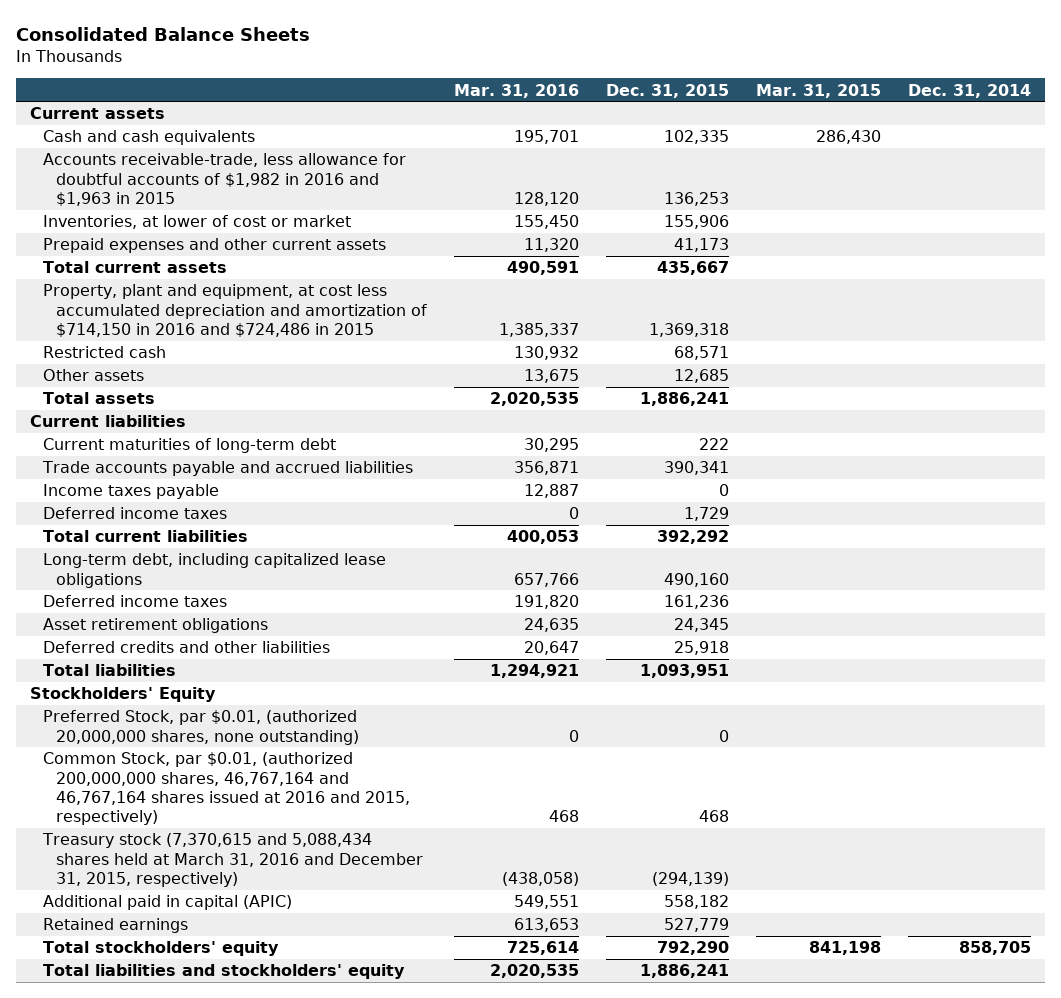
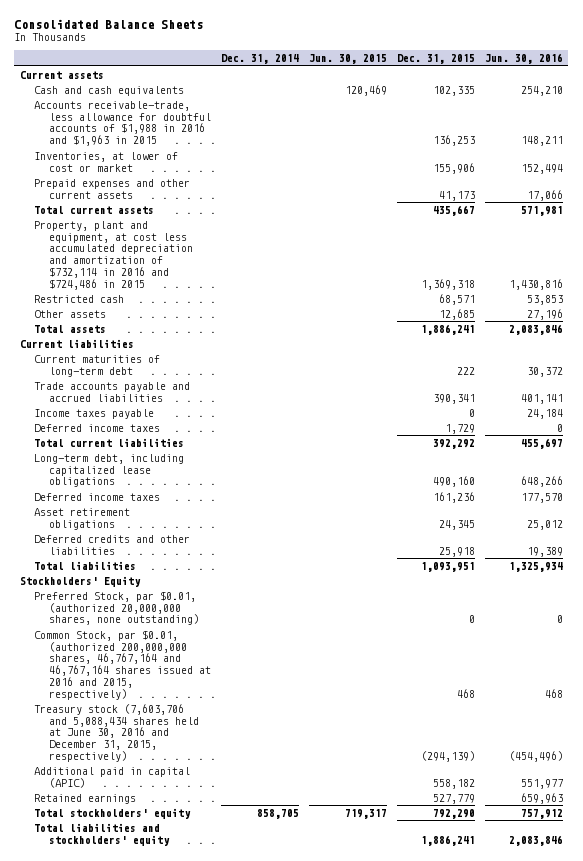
[454,83,580,98] Mar. 31, 2016 -> none
[756,83,882,98] Mar. 31, 2015 -> none
none -> [308,54,387,65] Jun. 30, 2015
none -> [485,53,564,65] Jun. 30, 2016
[43,153,407,206] Accounts receivable-trade, less allowance for doubtful accounts of $1,982 in 2016 and $1,963 in 2015 -> [34,100,211,147] Accounts receivable-trade, less allowance for doubtful accounts of $1,988 in 2016 and $1,963 in 2015
[43,284,428,337] Property, plant and equipment, at cost less accumulated depreciation and amortization of $714,150 in 2016 and $724,486 in 2015 -> [34,220,193,290] Property, plant and equipment, at cost less accumulated depreciation and amortization of $732,114 in 2016 and $724,486 in 2015
[42,833,424,887] Treasury stock (7,370,615 and 5,088,434 shares held at March 31, 2016 and December 31, 2015, respectively) -> [34,703,199,763] Treasury stock (7,603,706 and 5,088,434 shares held at June 30, 2016 and December 31, 2015, respectively)

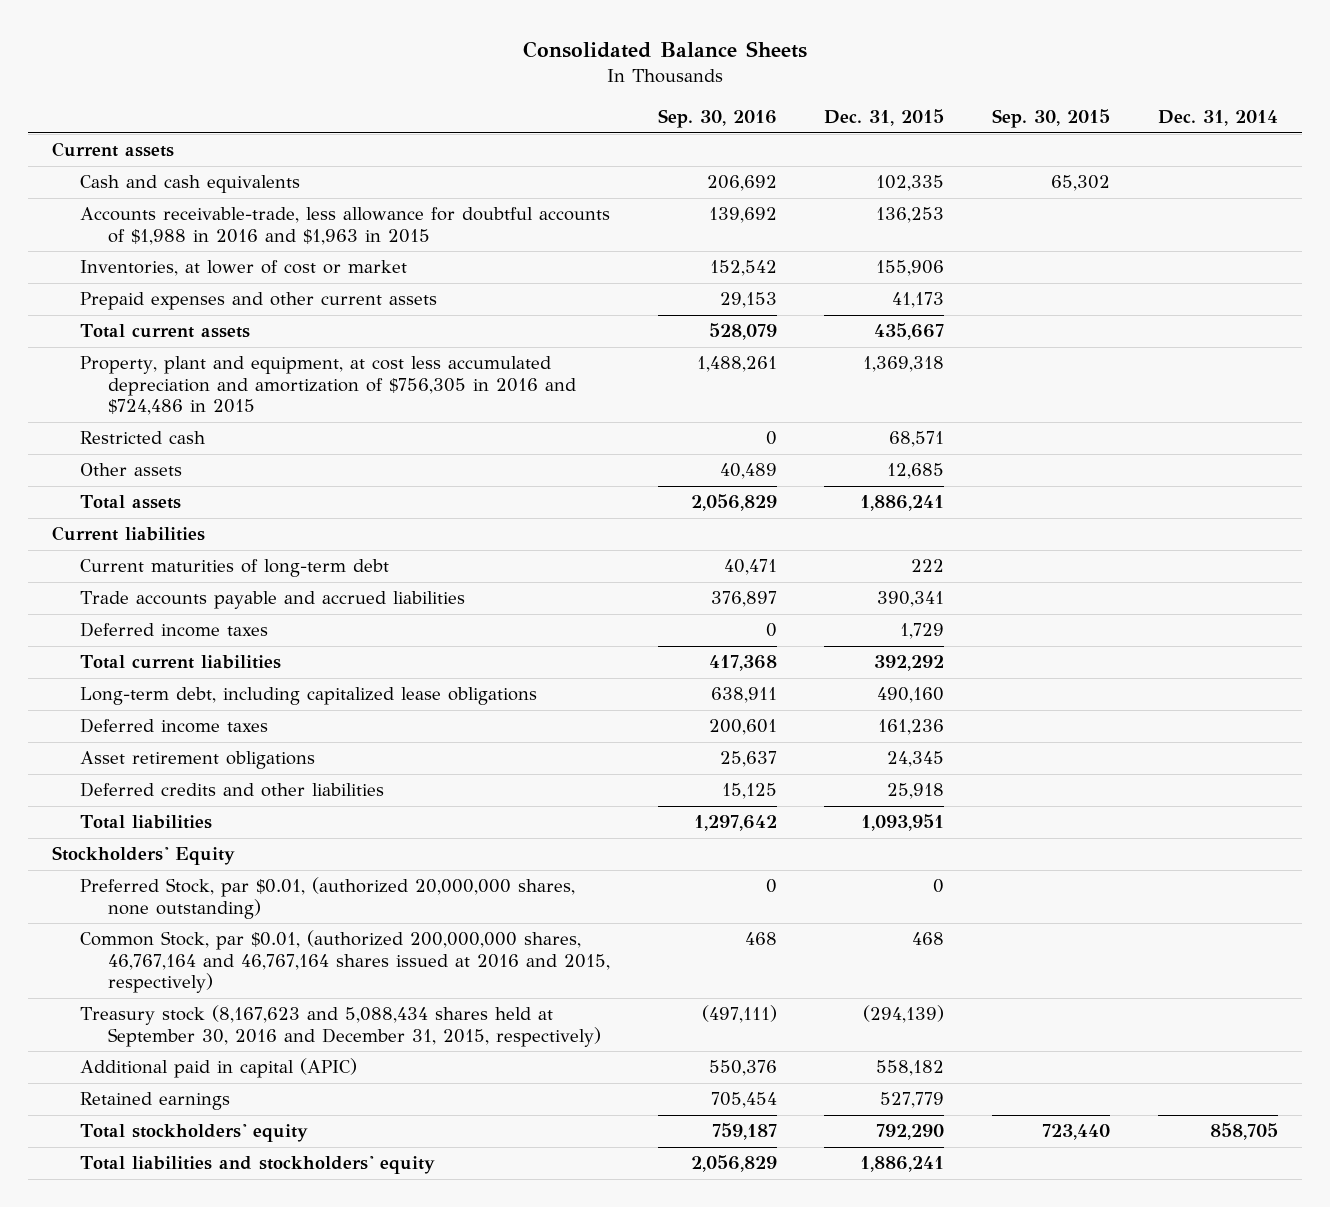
[308,54,387,65] Jun. 30, 2015 -> none
[485,53,564,65] Jun. 30, 2016 -> none
none -> [657,108,777,128] Sep. 30, 2016
none -> [992,108,1111,128] Sep. 30, 2015
[34,220,193,290] Property, plant and equipment, at cost less accumulated depreciation and amortization of $732,114 in 2016 and $724,486 in 2015 -> [79,356,576,416] Property, plant and equipment, at cost less accumulated depreciation and amortization of $756,305 in 2016 and $724,486 in 2015
[34,408,155,419] Income taxes payable -> none
[34,703,199,763] Treasury stock (7,603,706 and 5,088,434 shares held at June 30, 2016 and December 31, 2015, respectively) -> [79,1005,601,1047] Treasury stock (8,167,623 and 5,088,434 shares held at September 30, 2016 and December 31, 2015, respectively)

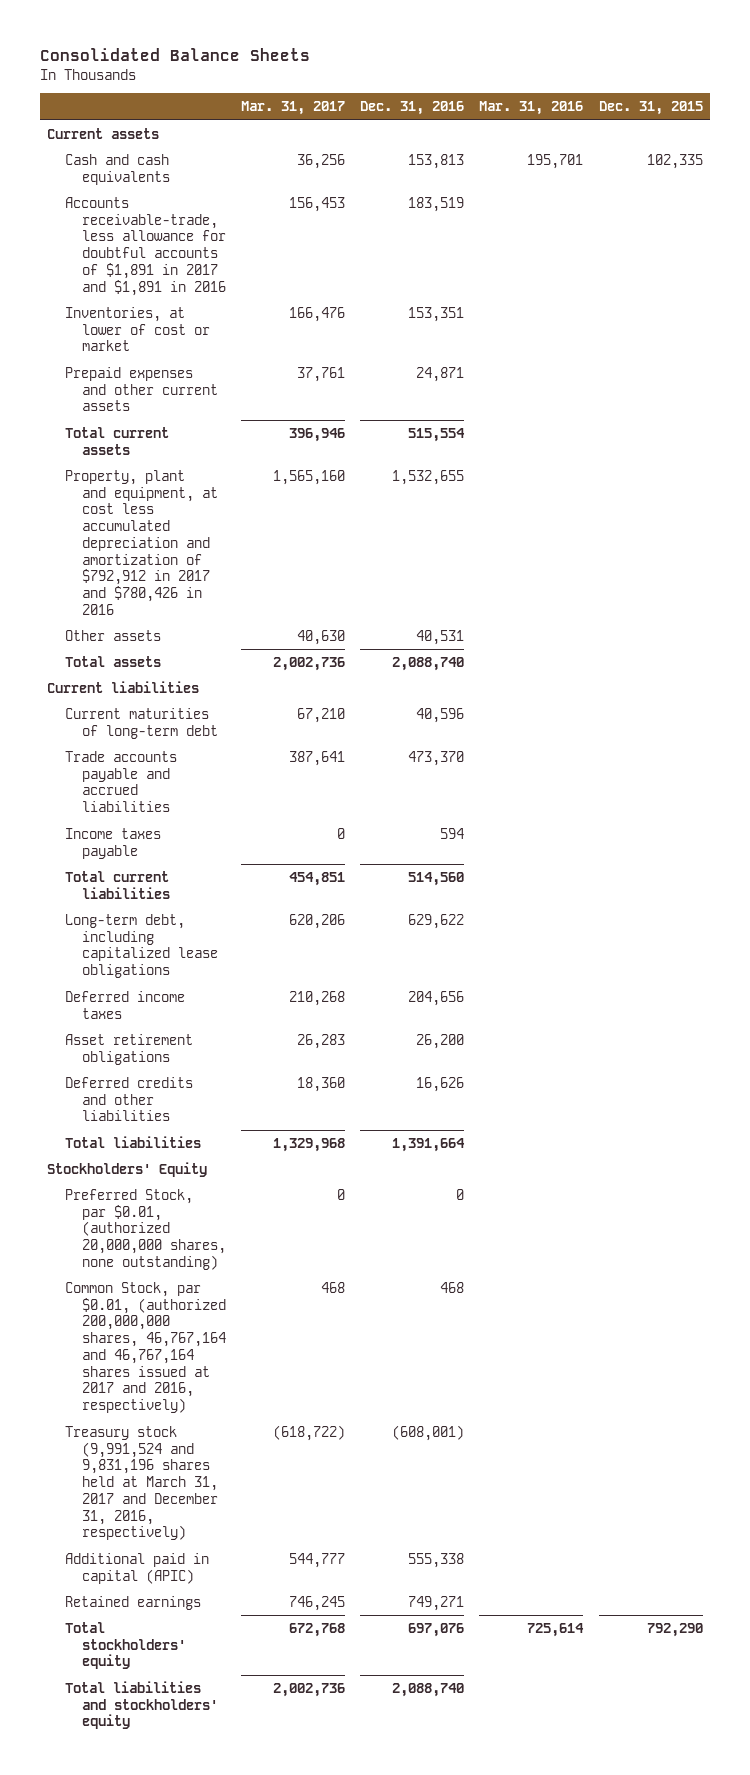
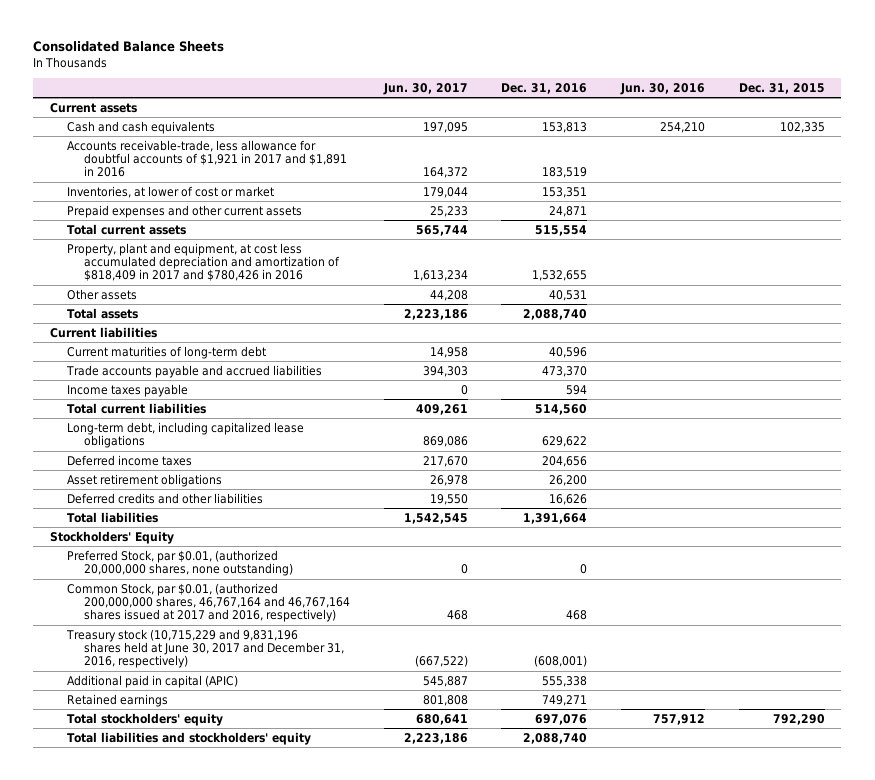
[241,101,346,116] Mar. 31, 2017 -> none
[479,101,584,116] Mar. 31, 2016 -> none
none -> [382,82,468,95] Jun. 30, 2017
none -> [619,82,705,95] Jun. 30, 2016
[64,197,227,296] Accounts receivable-trade, less allowance for doubtful accounts of $1,891 in 2017 and $1,891 in 2016 -> [66,139,347,178] Accounts receivable-trade, less allowance for doubtful accounts of $1,921 in 2017 and $1,891 in 2016
[64,470,219,615] Property, plant and equipment, at cost less accumulated depreciation and amortization of $792,912 in 2017 and $780,426 in 2016 -> [66,242,340,282] Property, plant and equipment, at cost less accumulated depreciation and amortization of $818,409 in 2017 and $780,426 in 2016
[64,1426,219,1541] Treasury stock (9,991,524 and 9,831,196 shares held at March 31, 2017 and December 31, 2016, respectively) -> [65,628,344,669] Treasury stock (10,715,229 and 9,831,196 shares held at June 30, 2017 and December 31, 2016, respectively)

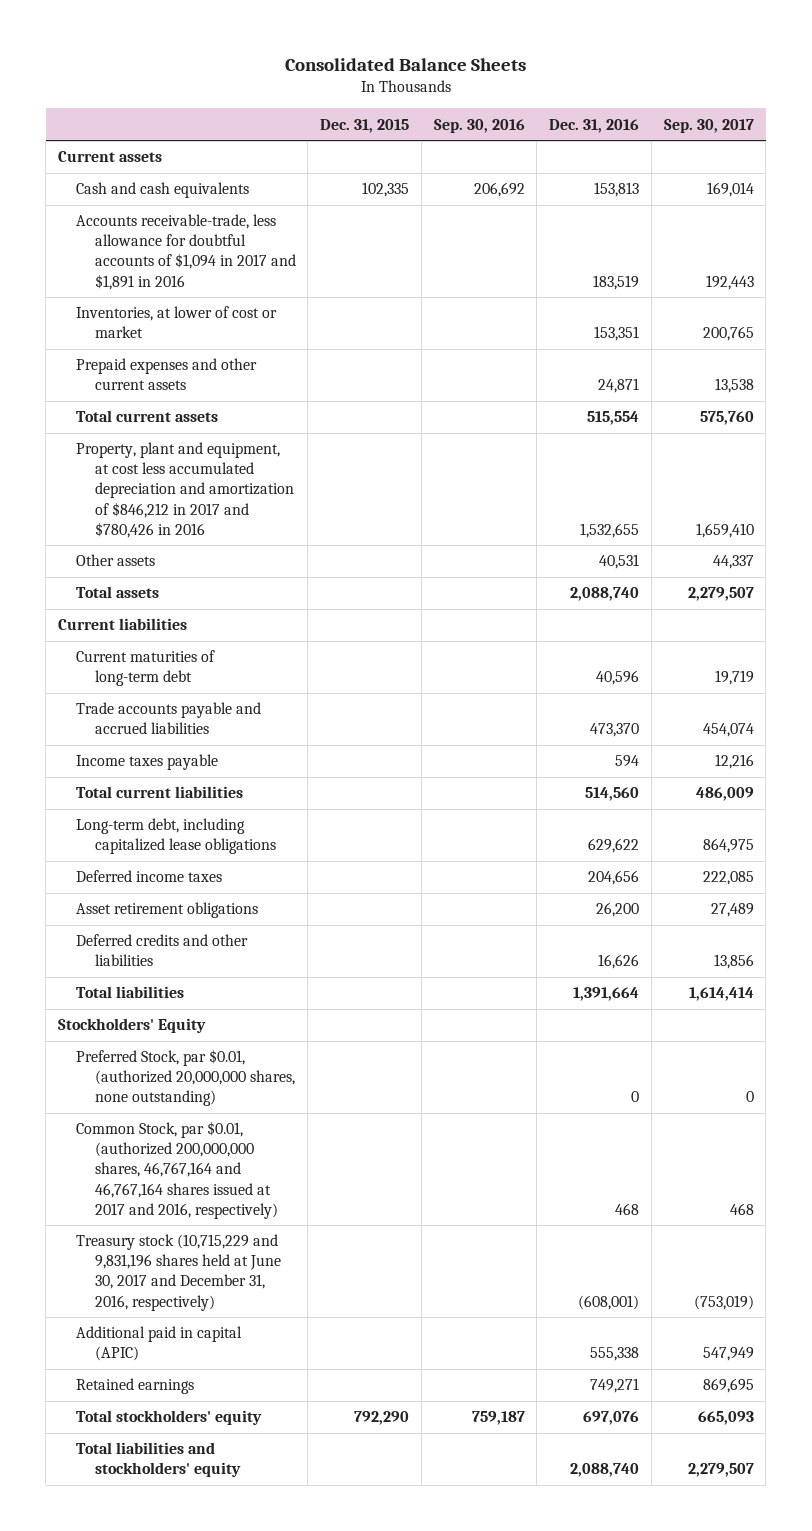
[382,82,468,95] Jun. 30, 2017 -> none
[619,82,705,95] Jun. 30, 2016 -> none
none -> [433,118,525,133] Sep. 30, 2016
none -> [663,118,754,133] Sep. 30, 2017
[66,139,347,178] Accounts receivable-trade, less allowance for doubtful accounts of $1,921 in 2017 and $1,891 in 2016 -> [76,214,296,290] Accounts receivable-trade, less allowance for doubtful accounts of $1,094 in 2017 and $1,891 in 2016
[66,242,340,282] Property, plant and equipment, at cost less accumulated depreciation and amortization of $818,409 in 2017 and $780,426 in 2016 -> [76,442,294,538] Property, plant and equipment, at cost less accumulated depreciation and amortization of $846,212 in 2017 and $780,426 in 2016

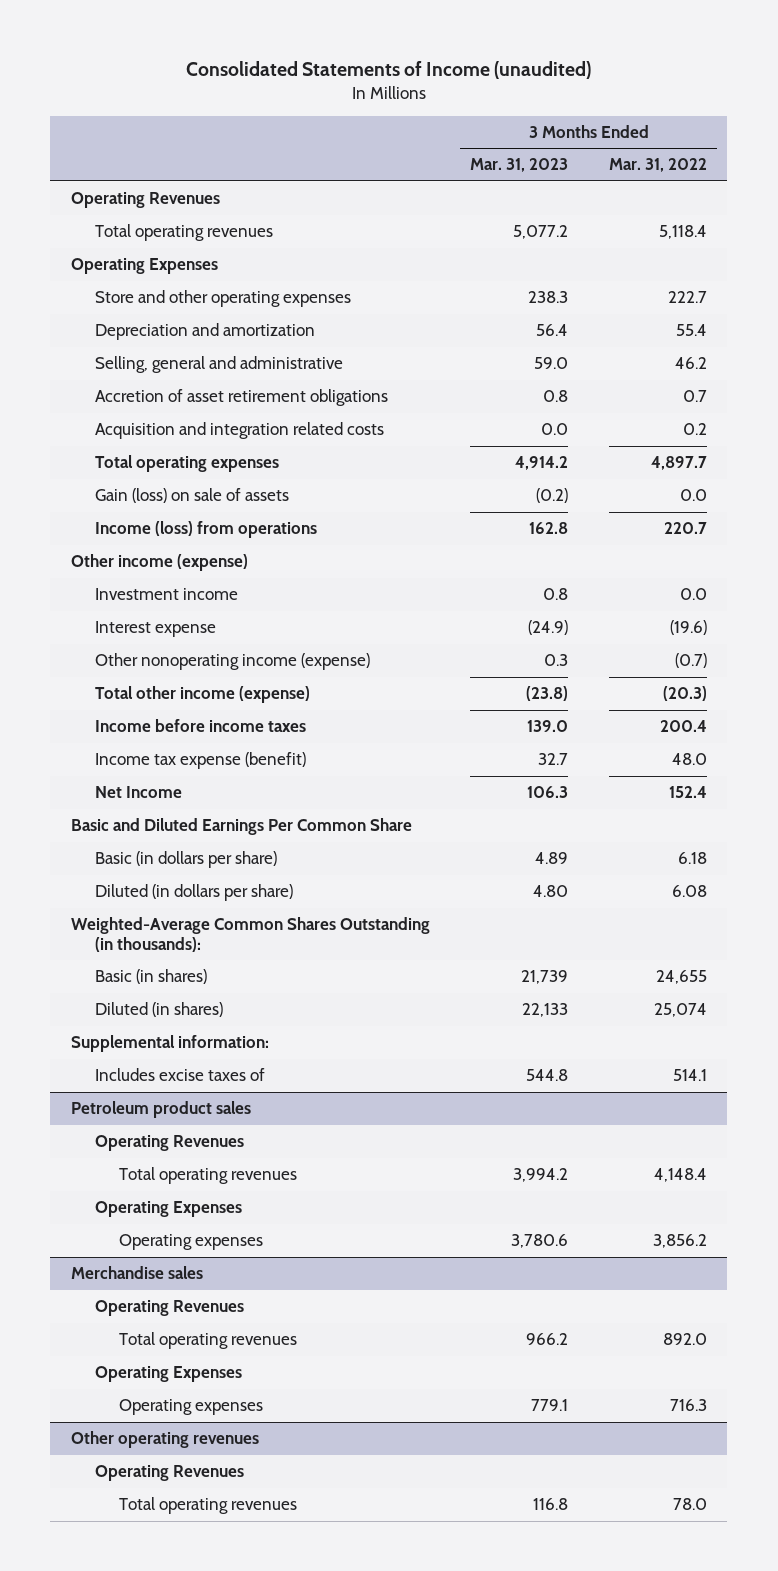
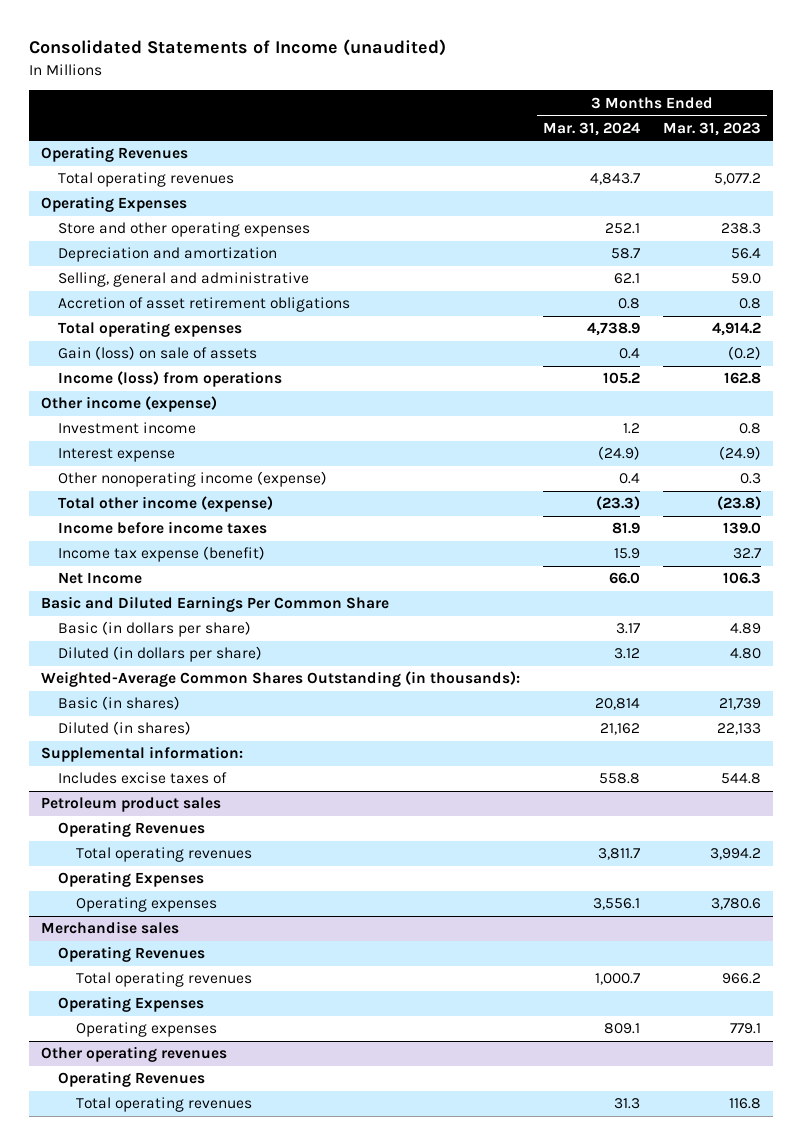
[609,158,708,173] Mar. 31, 2022 -> none
none -> [543,121,641,136] Mar. 31, 2024
[94,422,384,440] Acquisition and integration related costs -> none

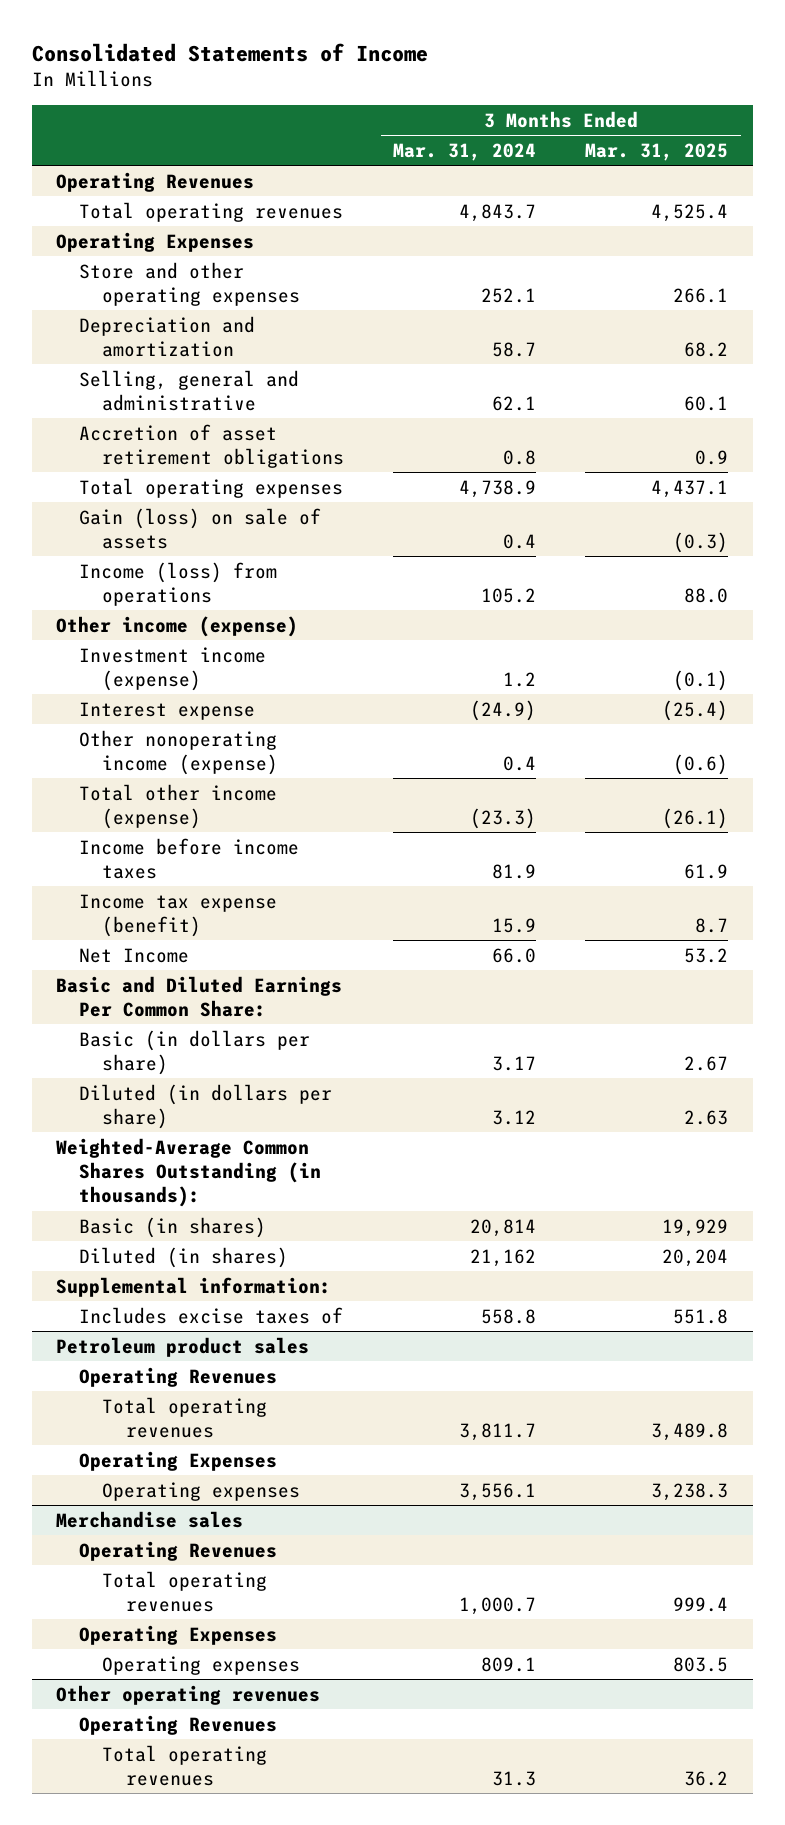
[29,39,447,57] Consolidated Statements of Income (unaudited) -> [31,42,428,62] Consolidated Statements of Income
[663,121,762,136] Mar. 31, 2023 -> none
none -> [585,142,729,161] Mar. 31, 2025
[58,422,197,435] Investment income -> [79,646,267,691] Investment income (expense)
[40,596,389,613] Basic and Diluted Earnings Per Common Share -> [56,975,343,1017] Basic and Diluted Earnings Per Common Share:

